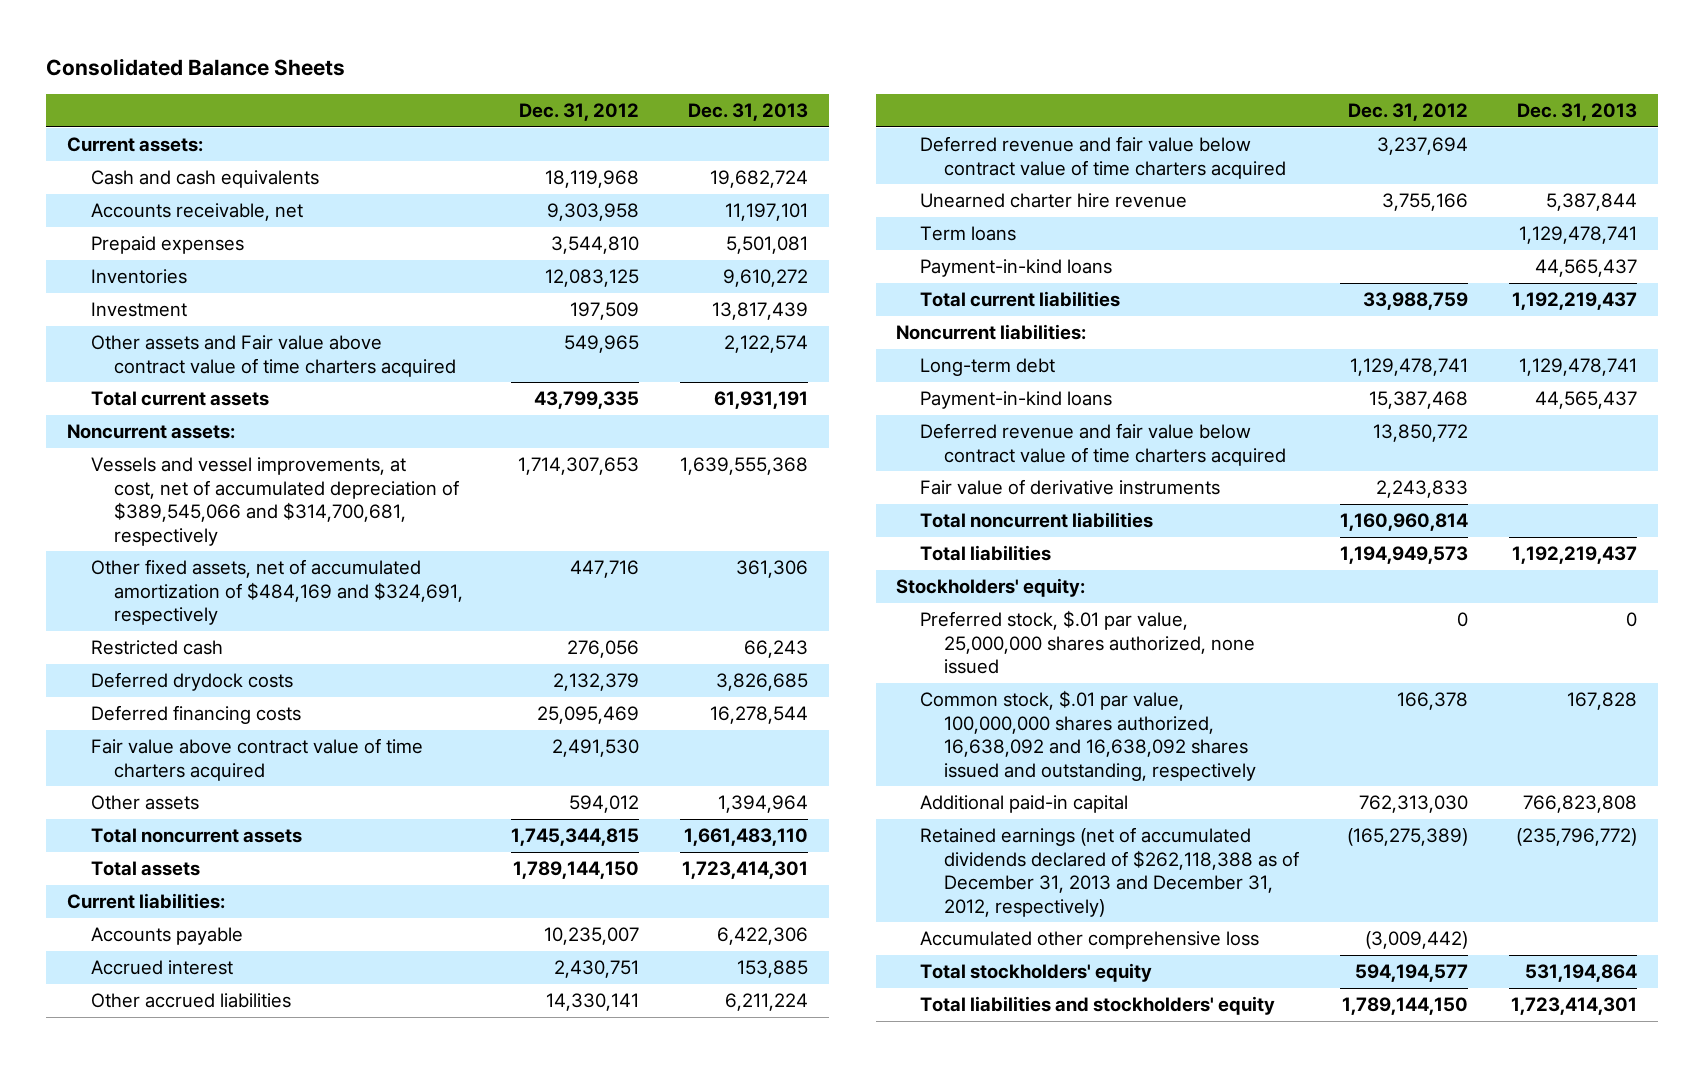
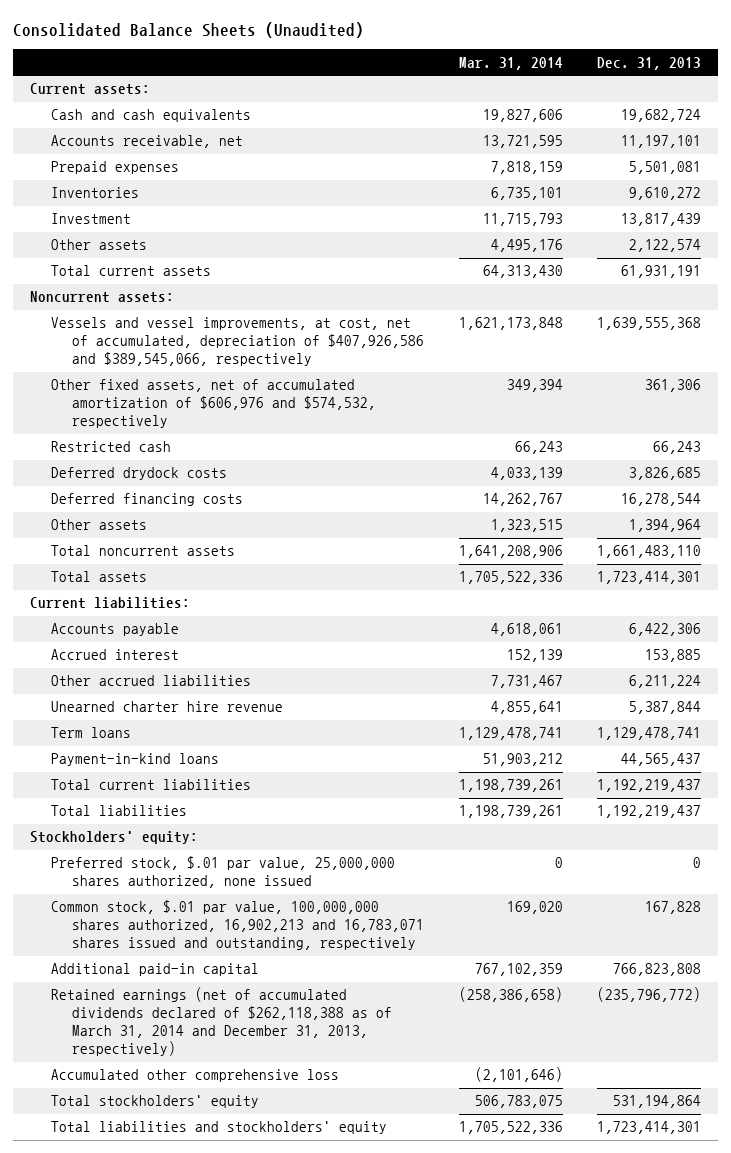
[46,58,346,77] Consolidated Balance Sheets -> [12,21,364,38] Consolidated Balance Sheets (Unaudited)
[518,103,639,122] Dec. 31, 2012 -> none
none -> [458,56,563,70] Mar. 31, 2014
[90,334,457,377] Other assets and Fair value above contract value of time charters acquired -> [51,239,148,251] Other assets
[90,456,460,546] Vessels and vessel improvements, at cost, net of accumulated depreciation of $389,545,066 and $314,700,681, respectively -> [51,317,425,367] Vessels and vessel improvements, at cost, net of accumulated, depreciation of $407,926,586 and $389,545,066, respectively
[90,558,464,626] Other fixed assets, net of accumulated amortization of $484,169 and $324,691, respectively -> [51,379,377,429] Other fixed assets, net of accumulated amortization of $606,976 and $574,532, respectively
[90,737,423,781] Fair value above contract value of time charters acquired -> none
[919,135,1286,179] Deferred revenue and fair value below contract value of time charters acquired -> none
[896,323,1087,340] Noncurrent liabilities: -> none
[919,357,1055,376] Long-term debt -> none
[919,390,1112,409] Payment-in-kind loans -> none
[919,422,1286,466] Deferred revenue and fair value below contract value of time charters acquired -> none
[919,478,1220,495] Fair value of derivative instruments -> none
[919,511,1153,528] Total noncurrent liabilities -> none
[919,689,1256,781] Common stock, $.01 par value, 100,000,000 shares authorized, 16,638,092 and 16,638,092 shares issued and outstanding, respectively -> [51,900,425,951] Common stock, $.01 par value, 100,000,000 shares authorized, 16,902,213 and 16,783,071 shares issued and outstanding, respectively
[919,826,1299,917] Retained earnings (net of accumulated dividends declared of $262,118,388 as of December 31, 2013 and December 31, 2012, respectively) -> [51,987,393,1057] Retained earnings (net of accumulated dividends declared of $262,118,388 as of March 31, 2014 and December 31, 2013, respectively)

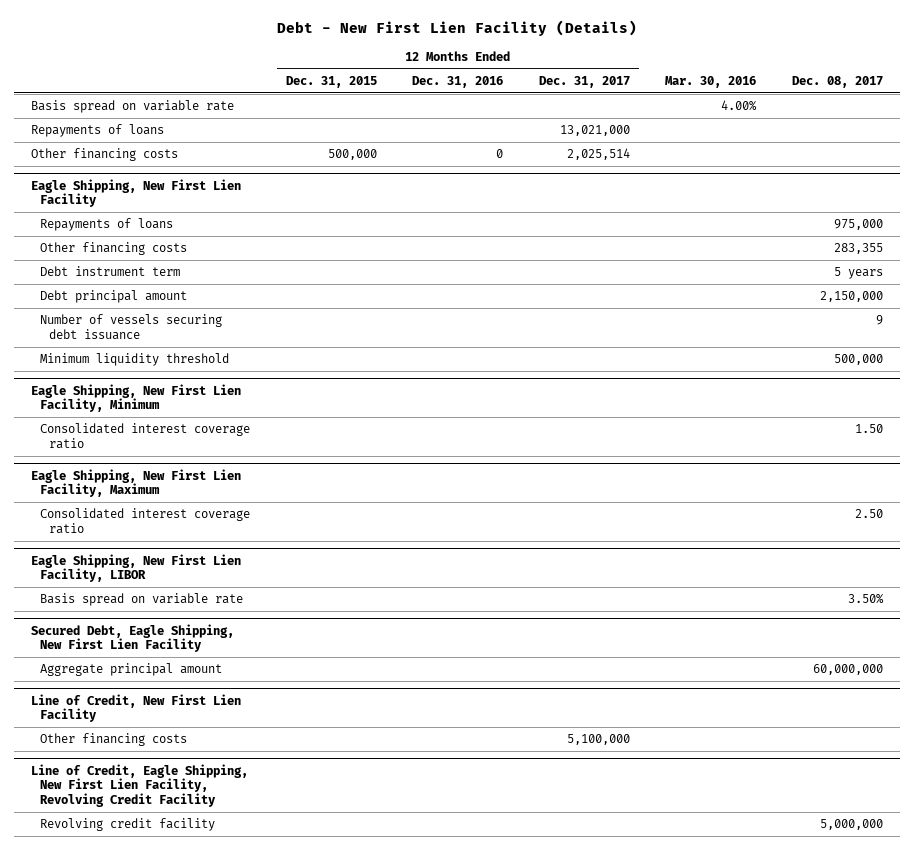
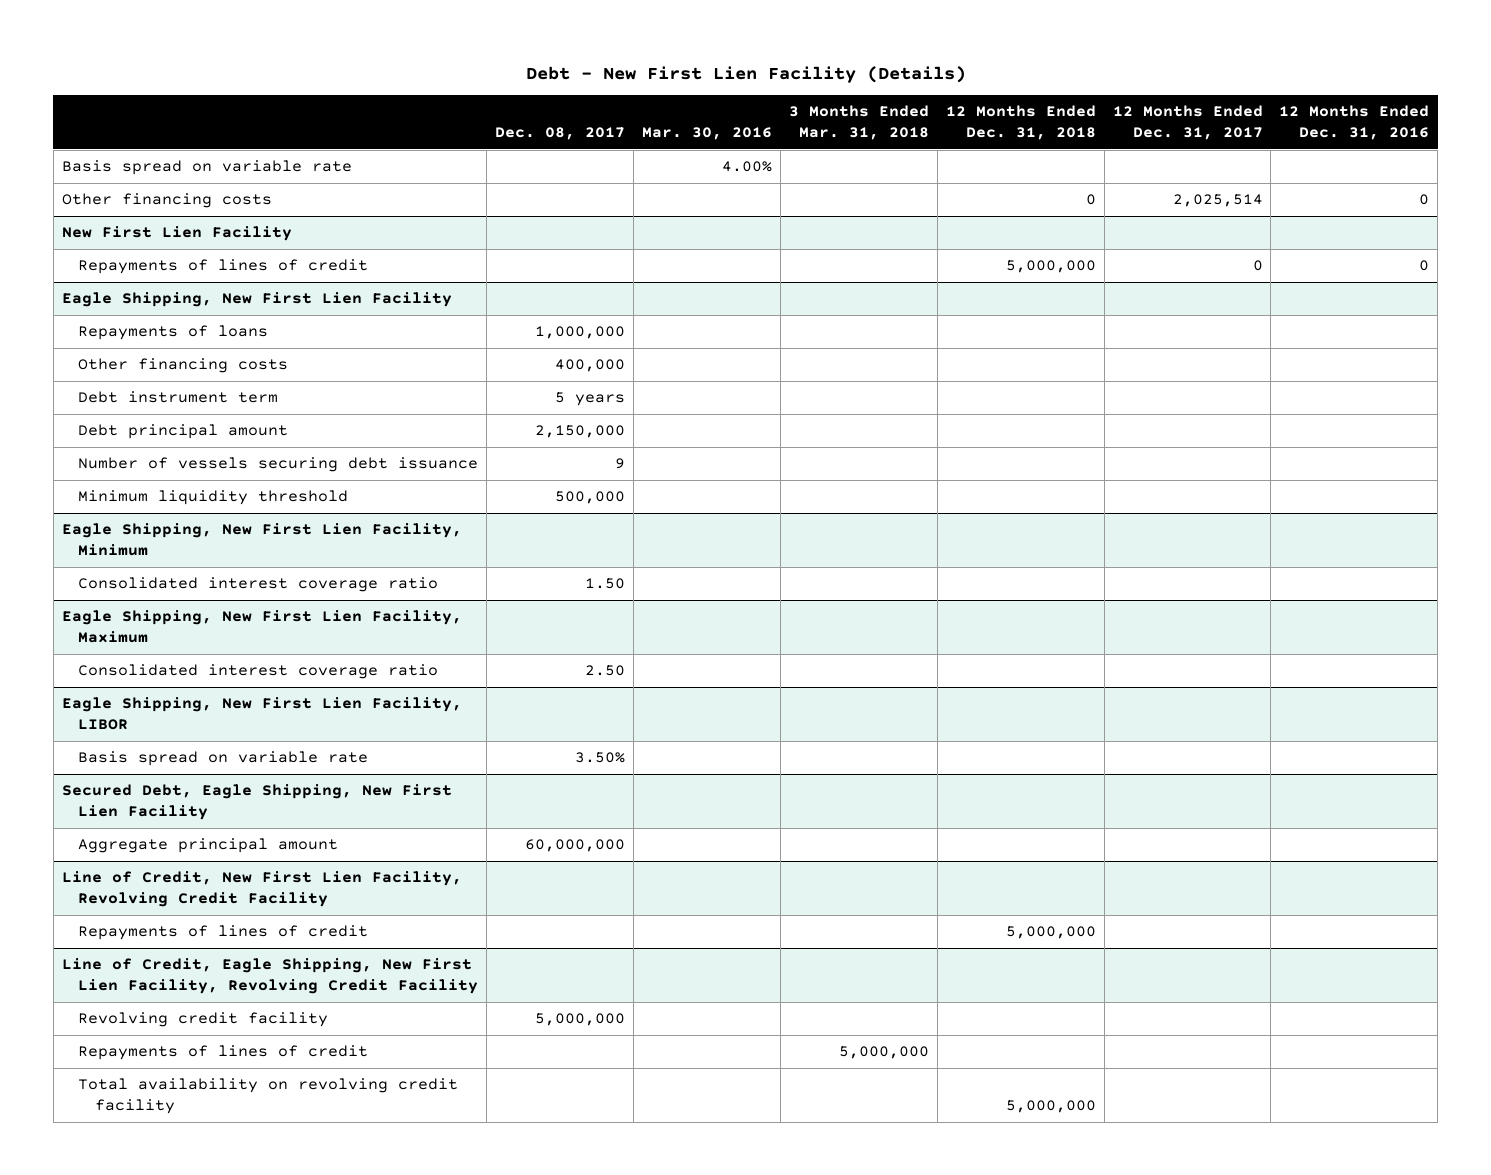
[285,76,377,89] Dec. 31, 2015 -> none
none -> [788,105,929,141] 3 Months Ended Mar. 31, 2018
none -> [945,105,1096,141] 12 Months Ended Dec. 31, 2018
[31,124,165,138] Repayments of loans -> none
none -> [61,226,292,242] New First Lien Facility
none -> [78,259,369,275] Repayments of lines of credit
[833,219,883,231] 975,000 -> [535,326,626,340] 1,000,000
[833,243,883,255] 283,355 -> [555,359,626,373] 400,000
[40,733,188,747] Other financing costs -> none
[31,693,242,723] Line of Credit, New First Lien Facility -> [61,871,462,908] Line of Credit, New First Lien Facility, Revolving Credit Facility
none -> [78,925,369,941] Repayments of lines of credit
none -> [78,1045,369,1061] Repayments of lines of credit
none -> [78,1078,459,1115] Total availability on revolving credit facility

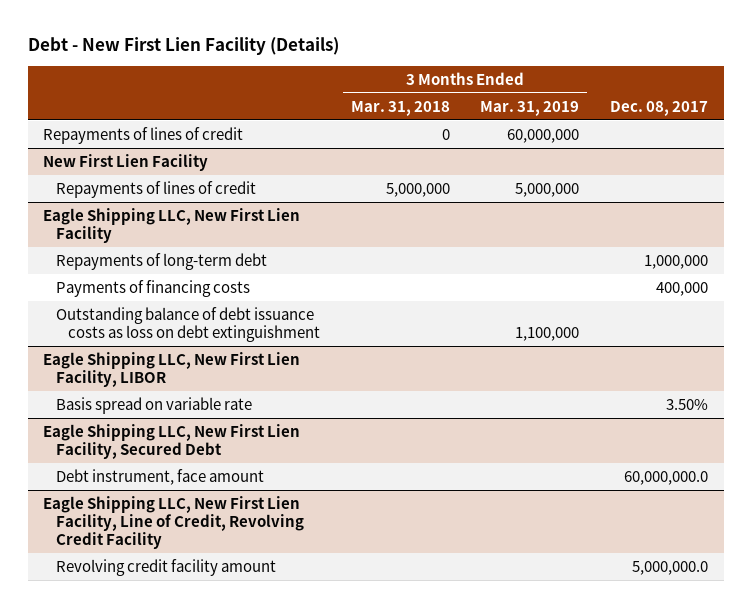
[642,127,773,141] Mar. 30, 2016 -> none
[945,105,1096,141] 12 Months Ended Dec. 31, 2018 -> none
[1112,105,1263,141] 12 Months Ended Dec. 31, 2017 -> none
[1279,105,1430,141] 12 Months Ended Dec. 31, 2016 -> none
none -> [480,100,580,116] Mar. 31, 2019
[61,160,352,176] Basis spread on variable rate -> none
[61,193,272,209] Other financing costs -> none
none -> [43,126,244,144] Repayments of lines of credit
[78,259,369,275] Repayments of lines of credit -> none
[61,292,452,308] Eagle Shipping, New First Lien Facility -> none
[78,325,269,341] Repayments of loans -> none
[78,358,289,374] Other financing costs -> none
[78,391,279,404] Debt instrument term -> none
[78,424,289,440] Debt principal amount -> none
[78,457,479,473] Number of vessels securing debt issuance -> none
[78,490,349,506] Minimum liquidity threshold -> none
[61,523,462,557] Eagle Shipping, New First Lien Facility, Minimum -> none
[78,577,439,593] Consolidated interest coverage ratio -> none
[61,610,462,644] Eagle Shipping, New First Lien Facility, Maximum -> none
[78,664,439,680] Consolidated interest coverage ratio -> none
[61,697,462,731] Eagle Shipping, New First Lien Facility, LIBOR -> none
[78,751,369,767] Basis spread on variable rate -> none
[61,784,452,821] Secured Debt, Eagle Shipping, New First Lien Facility -> none
[78,838,339,854] Aggregate principal amount -> none
[61,871,462,908] Line of Credit, New First Lien Facility, Revolving Credit Facility -> none
[78,925,369,941] Repayments of lines of credit -> none
[61,958,479,995] Line of Credit, Eagle Shipping, New First Lien Facility, Revolving Credit Facility -> none
[78,1012,329,1028] Revolving credit facility -> none
[78,1078,459,1115] Total availability on revolving credit facility -> none
none -> [43,207,301,243] Eagle Shipping LLC, New First Lien Facility
none -> [55,252,267,270] Repayments of long-term debt
none -> [55,279,250,297] Payments of financing costs
none -> [55,306,320,342] Outstanding balance of debt issuance costs as loss on debt extinguishment
none -> [43,351,301,387] Eagle Shipping LLC, New First Lien Facility, LIBOR
none -> [55,396,252,414] Basis spread on variable rate
none -> [43,423,301,459] Eagle Shipping LLC, New First Lien Facility, Secured Debt
none -> [55,468,264,485] Debt instrument, face amount
none -> [43,495,304,549] Eagle Shipping LLC, New First Lien Facility, Line of Credit, Revolving Credit Facility
none -> [55,558,276,576] Revolving credit facility amount

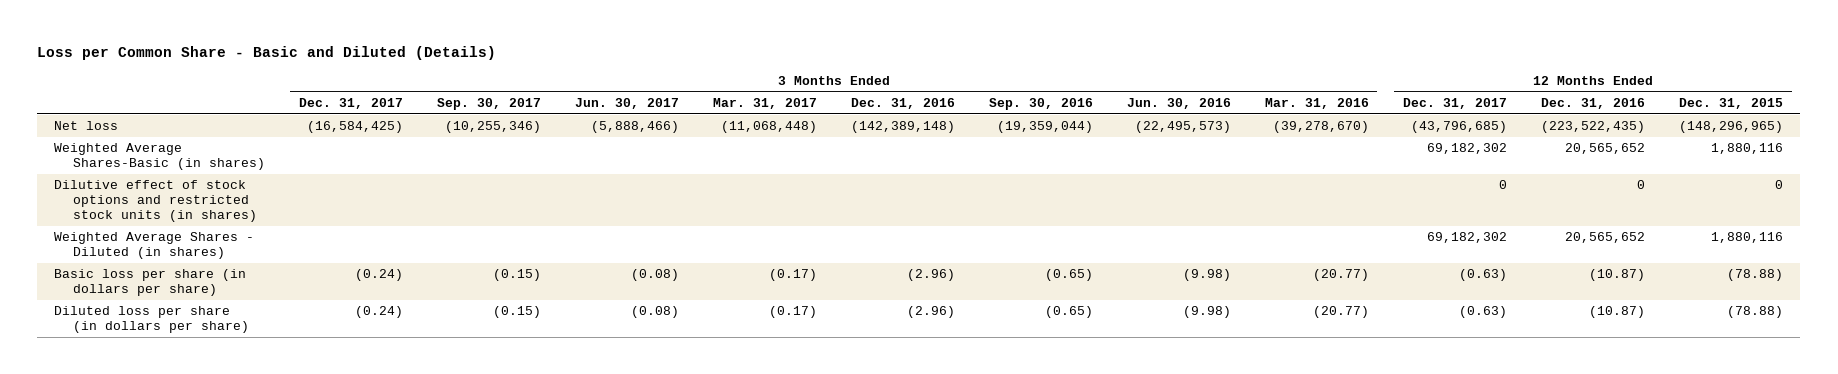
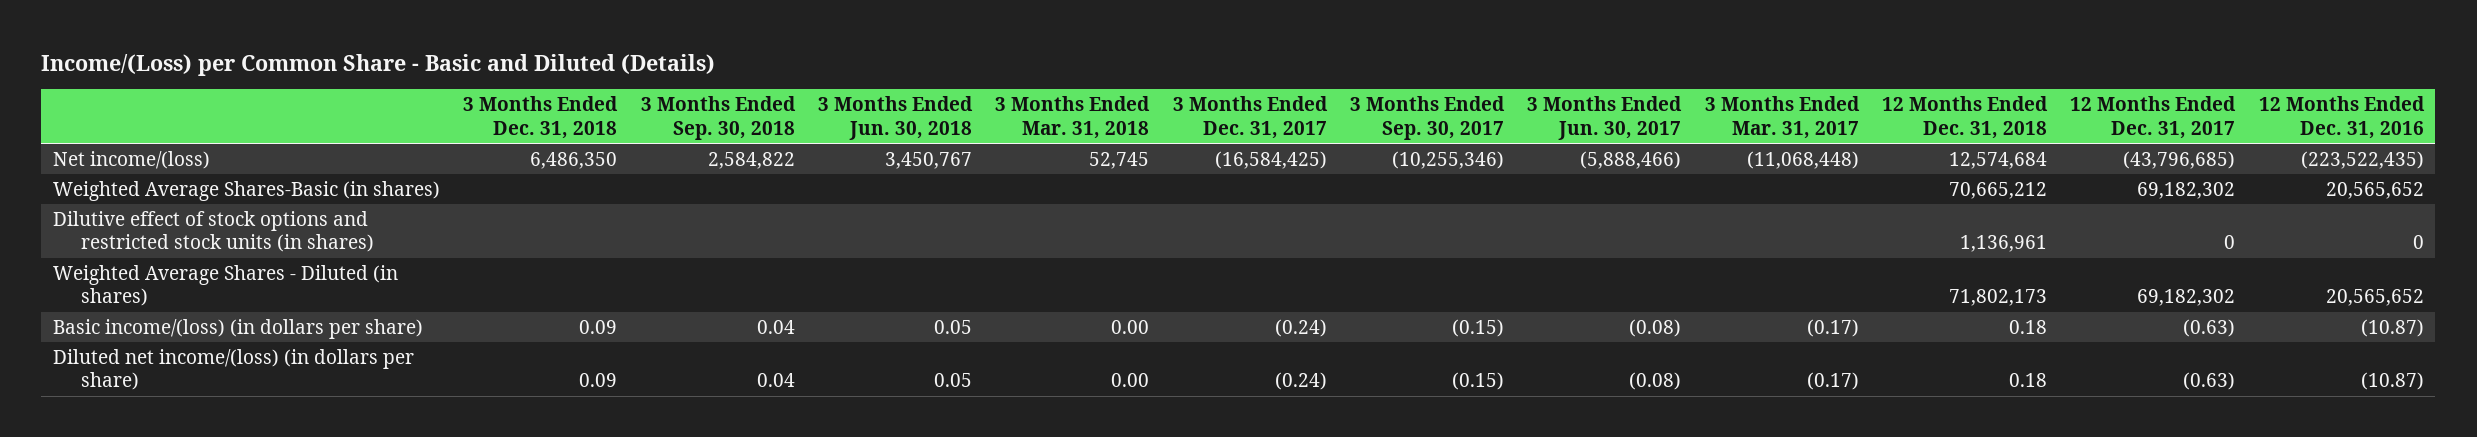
[37,46,497,61] Loss per Common Share - Basic and Diluted (Details) -> [41,53,716,76] Income/(Loss) per Common Share - Basic and Diluted (Details)
[850,98,955,110] Dec. 31, 2016 -> none
[988,98,1093,111] Sep. 30, 2016 -> none
[1126,98,1231,110] Jun. 30, 2016 -> none
[1264,98,1369,110] Mar. 31, 2016 -> none
[1679,98,1784,110] Dec. 31, 2015 -> none
none -> [463,96,619,139] 3 Months Ended Dec. 31, 2018
none -> [640,96,796,140] 3 Months Ended Sep. 30, 2018
none -> [817,96,973,140] 3 Months Ended Jun. 30, 2018
none -> [995,96,1151,139] 3 Months Ended Mar. 31, 2018
none -> [1881,96,2048,139] 12 Months Ended Dec. 31, 2018
[54,121,119,131] Net loss -> [52,150,210,169] Net income/(loss)
[54,269,247,297] Basic loss per share (in dollars per share) -> [52,318,423,339] Basic income/(loss) (in dollars per share)
[54,306,249,334] Diluted loss per share (in dollars per share) -> [52,348,414,391] Diluted net income/(loss) (in dollars per share)

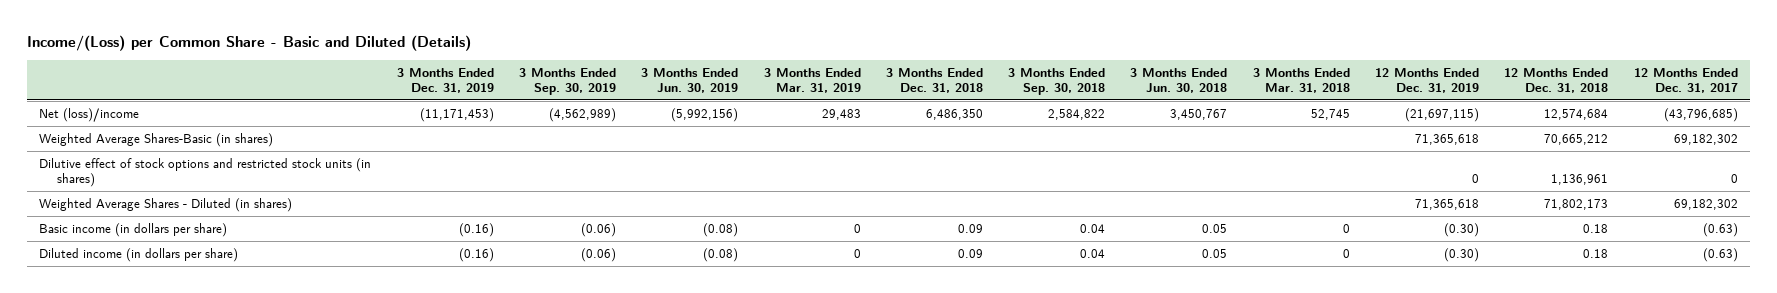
[1172,96,1328,139] 3 Months Ended Dec. 31, 2017 -> none
[1349,96,1505,140] 3 Months Ended Sep. 30, 2017 -> none
[1527,96,1683,140] 3 Months Ended Jun. 30, 2017 -> none
[1704,96,1860,139] 3 Months Ended Mar. 31, 2017 -> none
[2258,96,2425,139] 12 Months Ended Dec. 31, 2016 -> none
none -> [396,67,494,93] 3 Months Ended Dec. 31, 2019
none -> [519,67,617,95] 3 Months Ended Sep. 30, 2019
none -> [641,67,739,93] 3 Months Ended Jun. 30, 2019
none -> [763,67,861,93] 3 Months Ended Mar. 31, 2019
none -> [1375,67,1480,93] 12 Months Ended Dec. 31, 2019
[52,150,210,169] Net income/(loss) -> [39,108,140,123] Net (loss)/income
[52,318,423,339] Basic income/(loss) (in dollars per share) -> [39,223,228,238] Basic income (in dollars per share)
[1111,319,1150,334] 0.00 -> [1342,224,1350,234] 0
[52,348,414,391] Diluted net income/(loss) (in dollars per share) -> [39,248,239,263] Diluted income (in dollars per share)
[1111,373,1150,388] 0.00 -> [1342,249,1350,259] 0

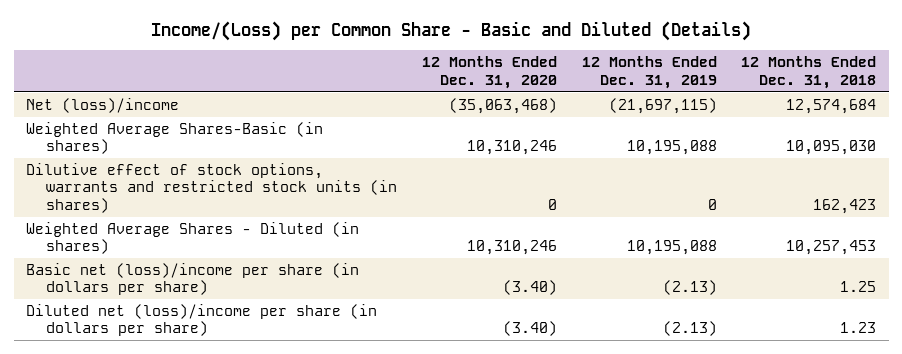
[396,67,494,93] 3 Months Ended Dec. 31, 2019 -> none
[519,67,617,95] 3 Months Ended Sep. 30, 2019 -> none
[641,67,739,93] 3 Months Ended Jun. 30, 2019 -> none
[763,67,861,93] 3 Months Ended Mar. 31, 2019 -> none
[885,67,983,93] 3 Months Ended Dec. 31, 2018 -> none
[1008,67,1106,95] 3 Months Ended Sep. 30, 2018 -> none
[1130,67,1228,93] 3 Months Ended Jun. 30, 2018 -> none
[1252,67,1350,93] 3 Months Ended Mar. 31, 2018 -> none
[1633,67,1738,93] 12 Months Ended Dec. 31, 2017 -> none
none -> [421,56,557,89] 12 Months Ended Dec. 31, 2020
[1415,134,1480,146] 71,365,618 -> [626,140,717,156] 10,195,088
[1544,134,1609,146] 70,665,212 -> [786,140,877,156] 10,095,030
[39,158,372,188] Dilutive effect of stock options and restricted stock units (in shares) -> [26,162,397,213] Dilutive effect of stock options, warrants and restricted stock units (in shares)
[1551,174,1609,186] 1,136,961 -> [813,198,877,214] 162,423
[1415,199,1480,211] 71,365,618 -> [626,240,717,256] 10,195,088
[1544,199,1609,211] 71,802,173 -> [786,240,877,256] 10,257,453
[39,223,228,238] Basic income (in dollars per share) -> [26,262,360,296] Basic net (loss)/income per share (in dollars per share)
[1444,223,1480,238] (0.30) -> [662,280,717,296] (2.13)
[1583,224,1609,234] 0.18 -> [840,281,877,293] 1.25
[39,248,239,263] Diluted income (in dollars per share) -> [26,303,378,337] Diluted net (loss)/income per share (in dollars per share)
[1444,248,1480,263] (0.30) -> [662,321,717,337] (2.13)
[1583,249,1609,259] 0.18 -> [840,322,877,334] 1.23

